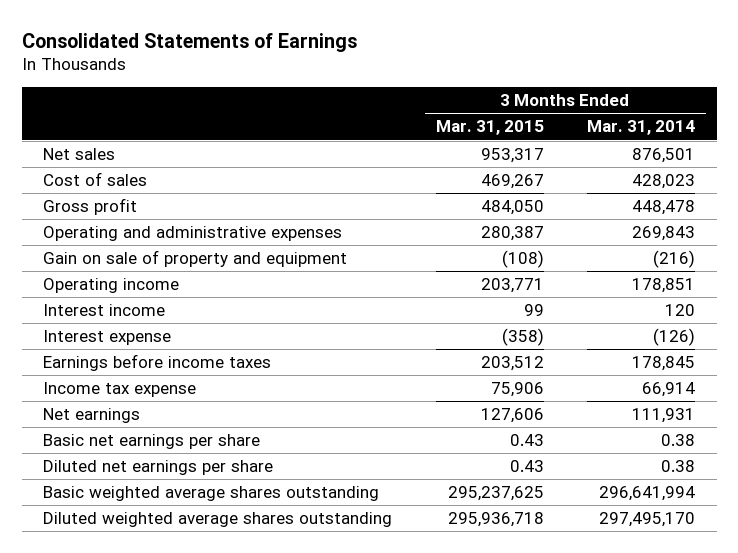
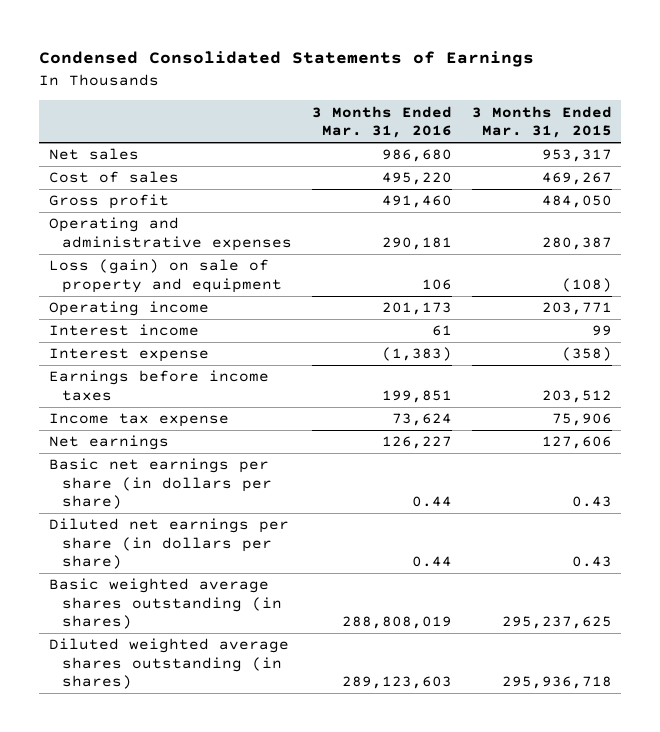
[21,32,357,52] Consolidated Statements of Earnings -> [38,51,534,68] Condensed Consolidated Statements of Earnings
[587,120,696,136] Mar. 31, 2014 -> none
none -> [312,105,453,139] 3 Months Ended Mar. 31, 2016
[43,250,348,268] Gain on sale of property and equipment -> [48,259,283,293] Loss (gain) on sale of property and equipment
[43,434,261,450] Basic net earnings per share -> [48,458,273,510] Basic net earnings per share (in dollars per share)
[43,460,274,476] Diluted net earnings per share -> [48,518,289,570] Diluted net earnings per share (in dollars per share)
[43,486,380,502] Basic weighted average shares outstanding -> [48,578,283,630] Basic weighted average shares outstanding (in shares)
[43,512,393,528] Diluted weighted average shares outstanding -> [48,638,289,690] Diluted weighted average shares outstanding (in shares)

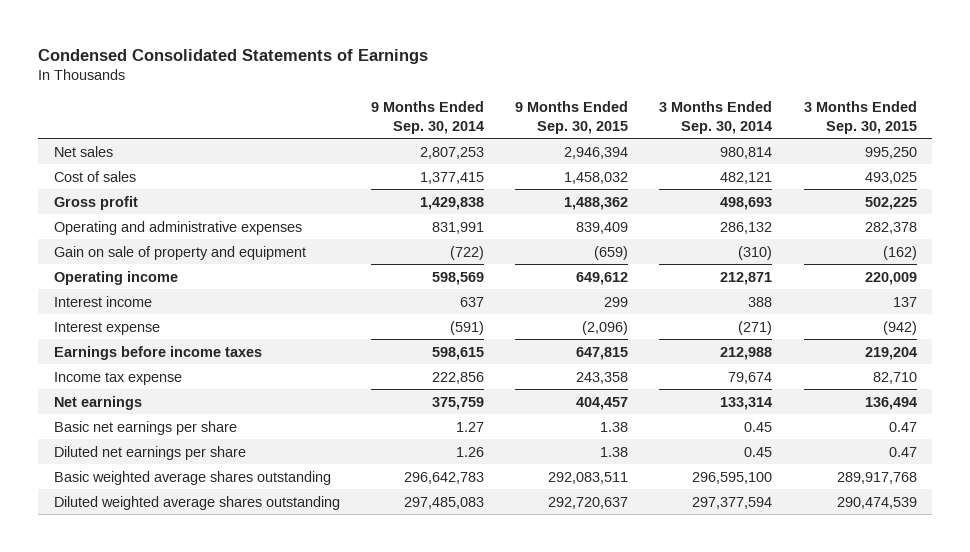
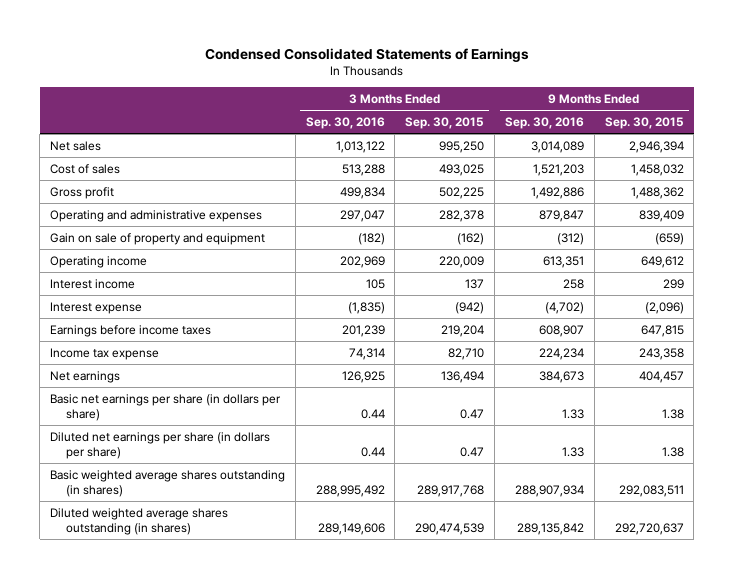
[370,101,484,134] 9 Months Ended Sep. 30, 2014 -> none
[659,101,773,134] 3 Months Ended Sep. 30, 2014 -> none
none -> [305,117,385,130] Sep. 30, 2016
none -> [504,117,584,130] Sep. 30, 2016
[53,420,237,435] Basic net earnings per share -> [49,393,281,421] Basic net earnings per share (in dollars per share)
[53,445,246,460] Diluted net earnings per share -> [49,431,270,459] Diluted net earnings per share (in dollars per share)
[53,470,331,485] Basic weighted average shares outstanding -> [49,469,285,497] Basic weighted average shares outstanding (in shares)
[53,495,340,510] Diluted weighted average shares outstanding -> [49,507,228,535] Diluted weighted average shares outstanding (in shares)

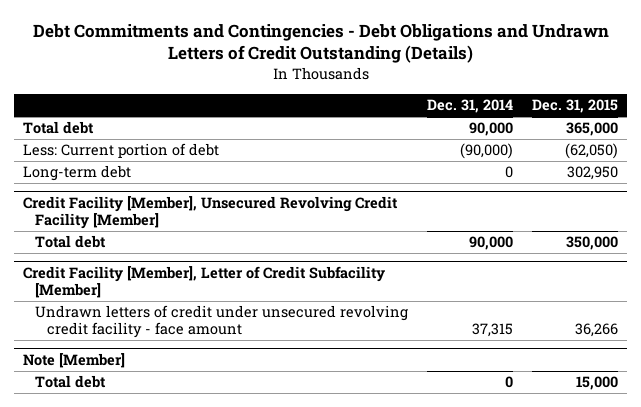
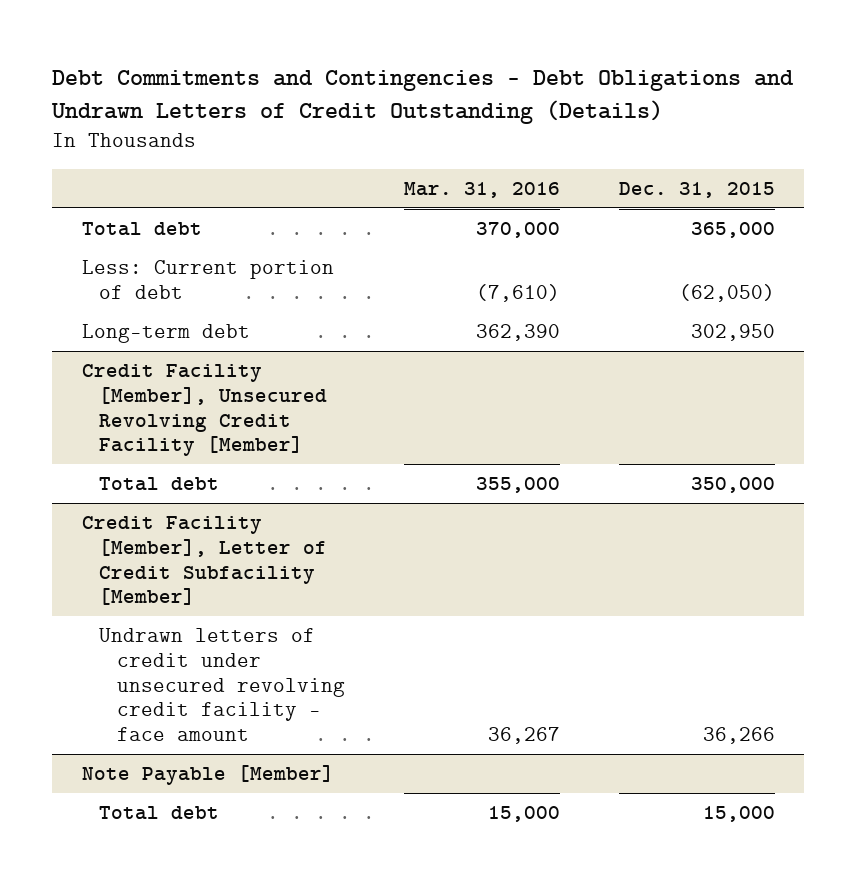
[426,99,513,114] Dec. 31, 2014 -> none
none -> [404,181,561,198] Mar. 31, 2016
[23,352,126,368] Note [Member] -> [81,765,334,786] Note Payable [Member]

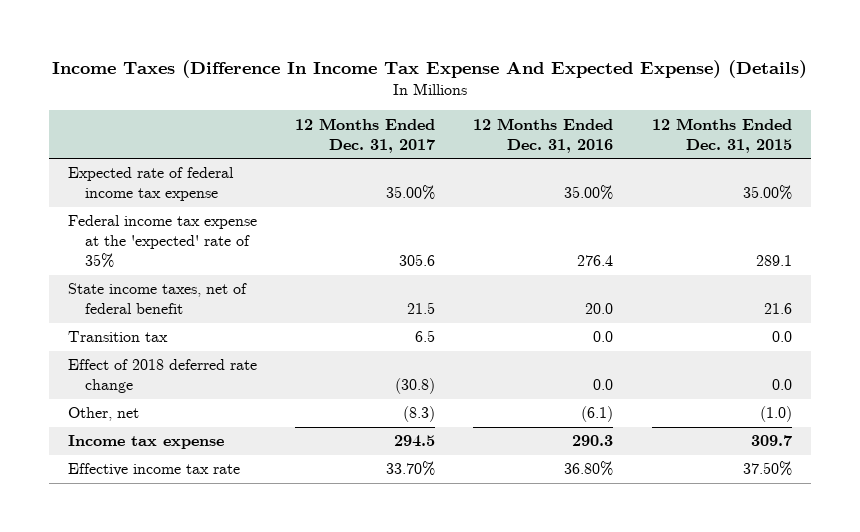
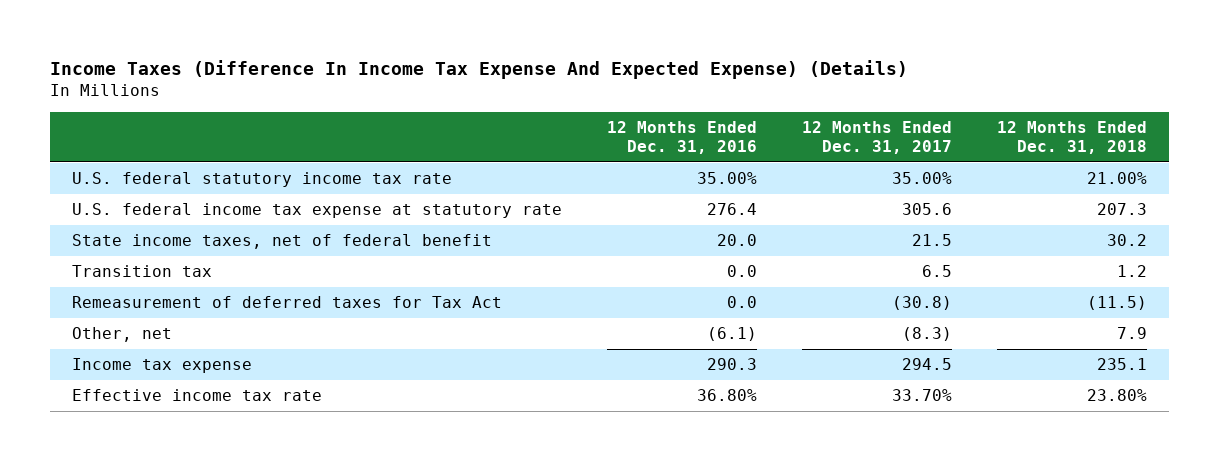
[651,117,792,153] 12 Months Ended Dec. 31, 2015 -> none
none -> [996,120,1147,155] 12 Months Ended Dec. 31, 2018
[68,167,235,202] Expected rate of federal income tax expense -> [72,172,453,188] U.S. federal statutory income tax rate
[68,215,258,269] Federal income tax expense at the 'expected' rate of 35% -> [72,203,563,219] U.S. federal income tax expense at statutory rate
[68,359,258,394] Effect of 2018 deferred rate change -> [72,296,503,309] Remeasurement of deferred taxes for Tax Act

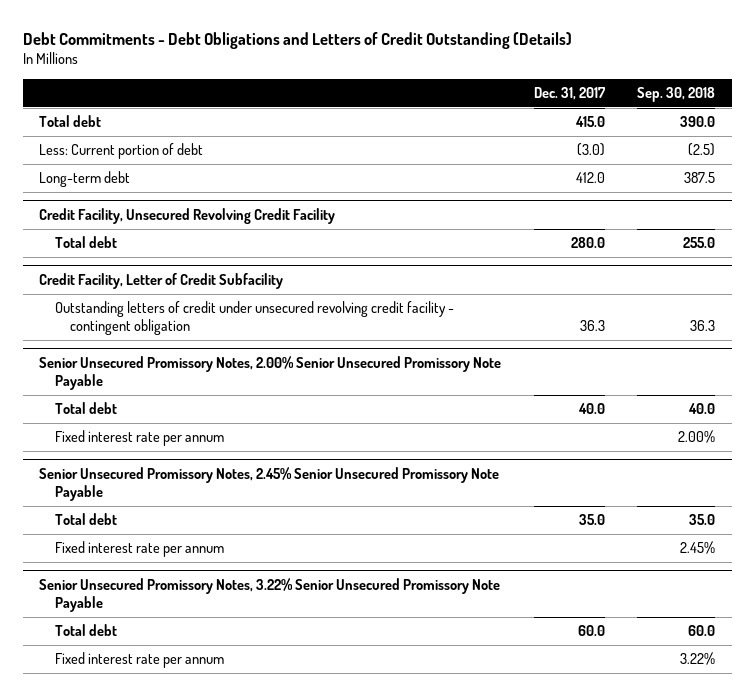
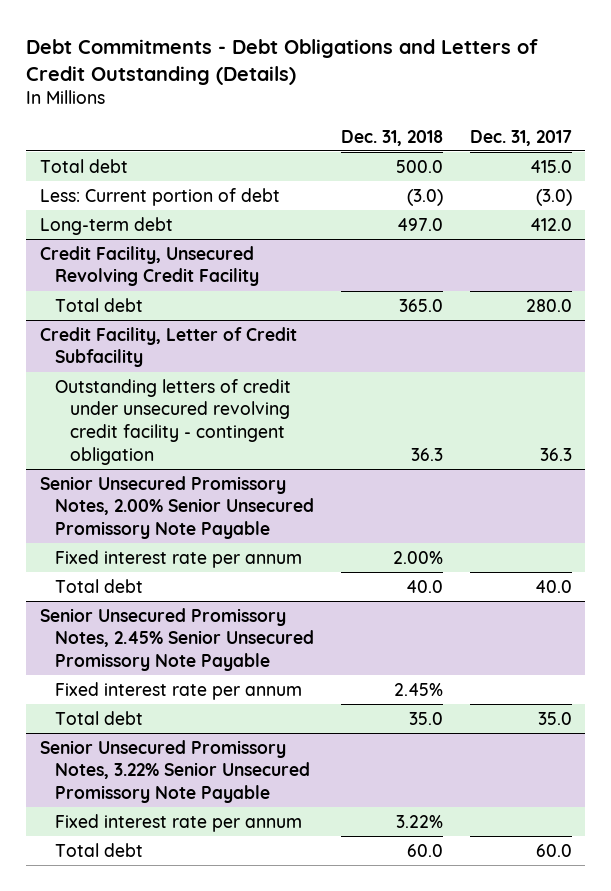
[637,86,716,102] Sep. 30, 2018 -> none
none -> [340,129,443,146] Dec. 31, 2018
[54,402,117,415] Total debt -> [54,578,143,593] Total debt
[54,513,117,526] Total debt -> [54,710,143,725] Total debt
[54,624,117,637] Total debt -> [54,842,143,857] Total debt

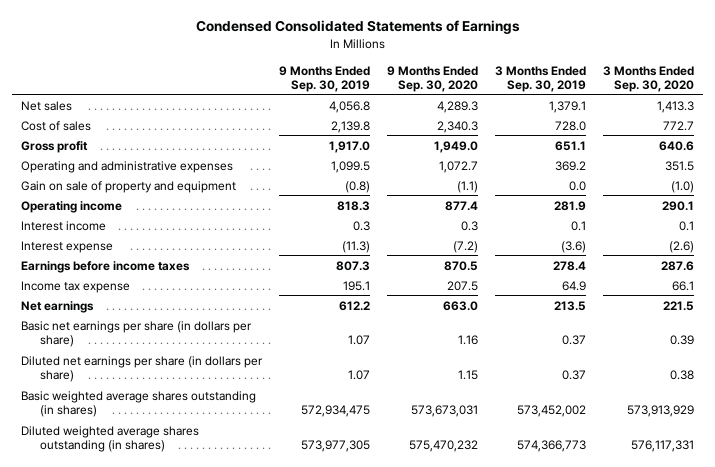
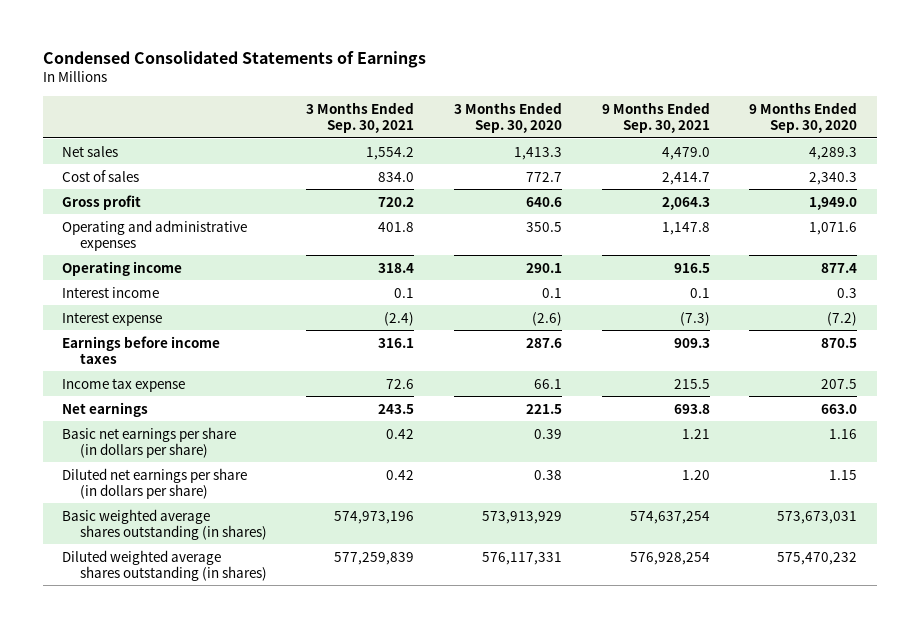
[279,65,371,92] 9 Months Ended Sep. 30, 2019 -> none
[495,65,587,92] 3 Months Ended Sep. 30, 2019 -> none
none -> [306,101,415,134] 3 Months Ended Sep. 30, 2021
none -> [601,101,710,134] 9 Months Ended Sep. 30, 2021
[20,180,236,193] Gain on sale of property and equipment -> none
[439,160,479,173] 1,072.7 -> [809,221,858,235] 1,071.6
[665,160,695,171] 351.5 -> [526,221,563,232] 350.5

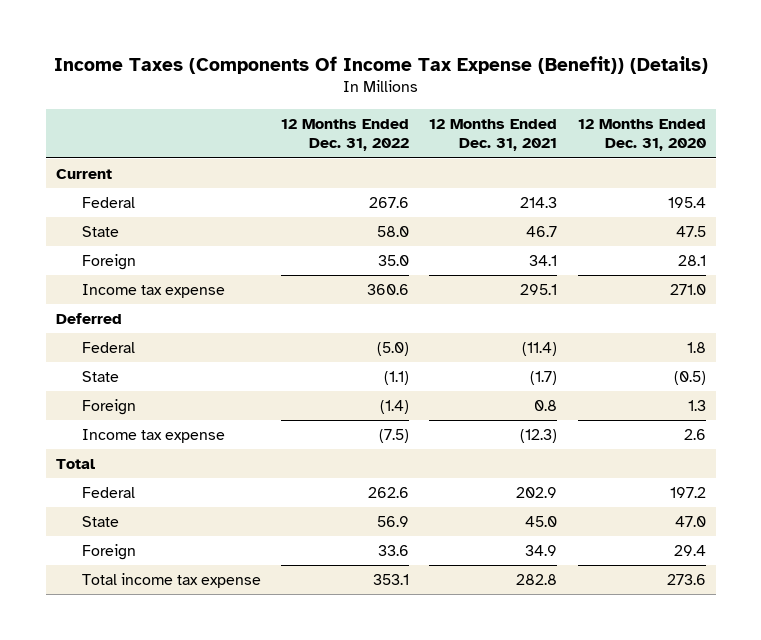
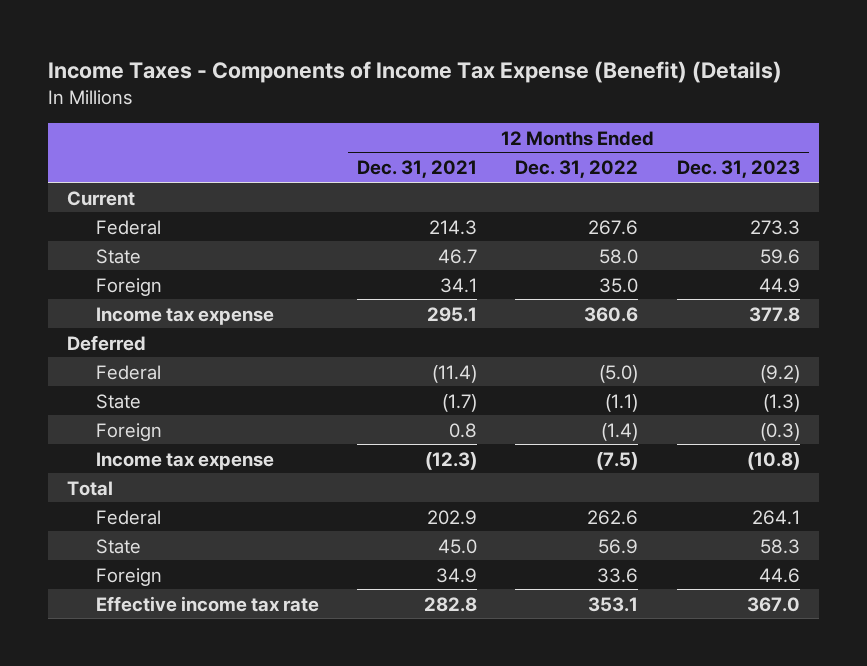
[53,55,708,74] Income Taxes (Components Of Income Tax Expense (Benefit)) (Details) -> [48,61,783,84] Income Taxes - Components of Income Tax Expense (Benefit) (Details)
[577,118,706,152] 12 Months Ended Dec. 31, 2020 -> none
none -> [676,160,800,179] Dec. 31, 2023
[81,573,261,589] Total income tax expense -> [96,595,320,612] Effective income tax rate

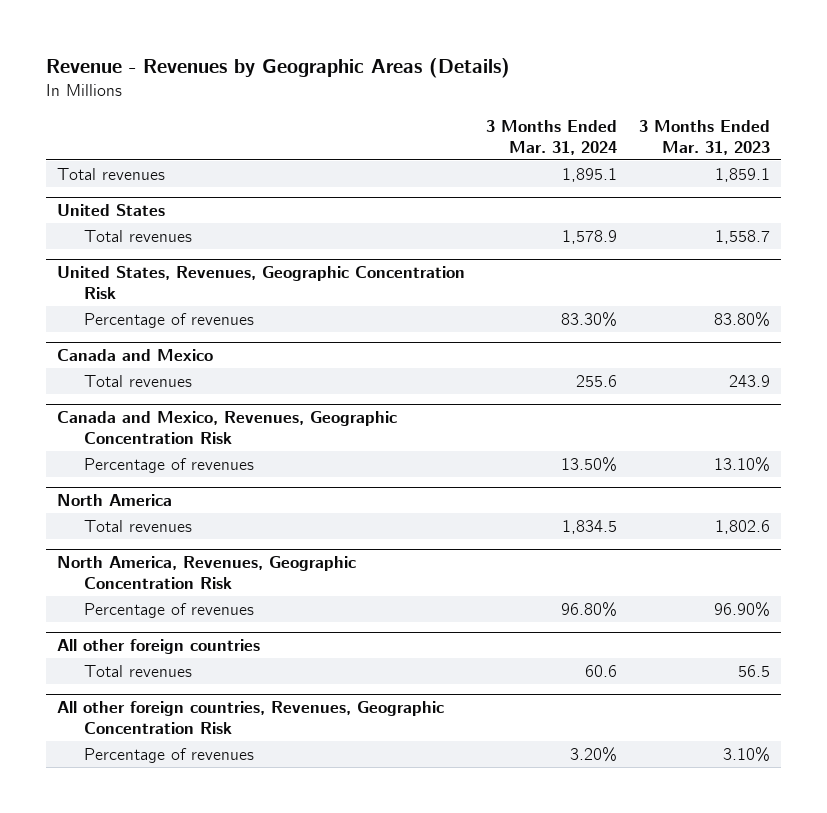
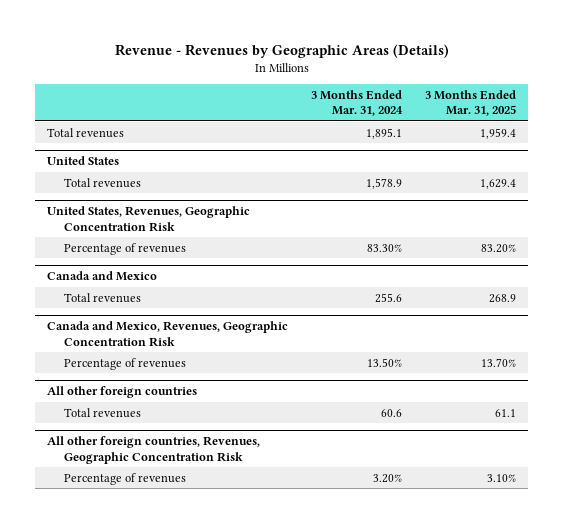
[639,119,771,155] 3 Months Ended Mar. 31, 2023 -> none
none -> [425,89,517,117] 3 Months Ended Mar. 31, 2025
[56,494,172,507] North America -> none
[83,519,192,532] Total revenues -> none
[56,556,356,590] North America, Revenues, Geographic Concentration Risk -> none
[83,602,254,618] Percentage of revenues -> none

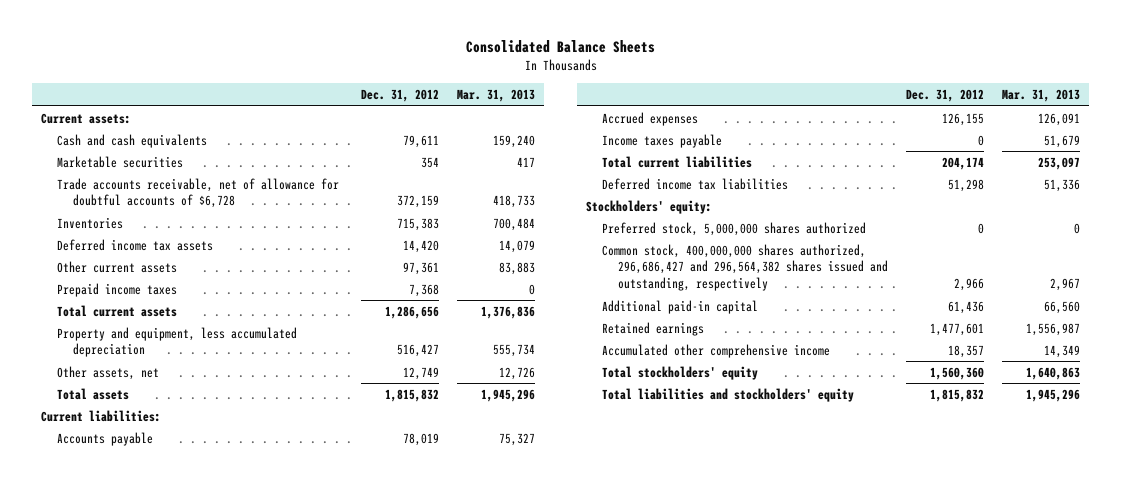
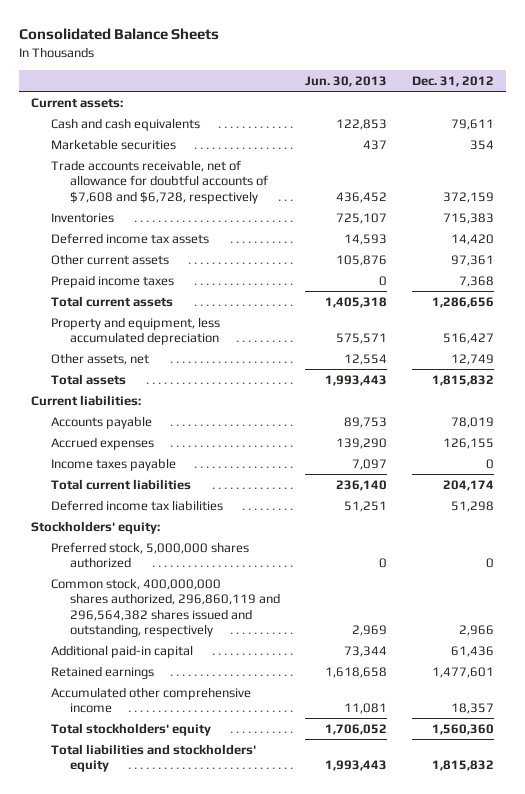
[457,89,536,103] Mar. 31, 2013 -> none
none -> [305,75,388,87] Jun. 30, 2013
[56,177,339,209] Trade accounts receivable, net of allowance for doubtful accounts of $6,728 -> [50,159,269,204] Trade accounts receivable, net of allowance for doubtful accounts of $7,608 and $6,728, respectively
[602,243,889,292] Common stock, 400,000,000 shares authorized, 296,686,427 and 296,564,382 shares issued and outstanding, respectively -> [50,577,281,638] Common stock, 400,000,000 shares authorized, 296,860,119 and 296,564,382 shares issued and outstanding, respectively

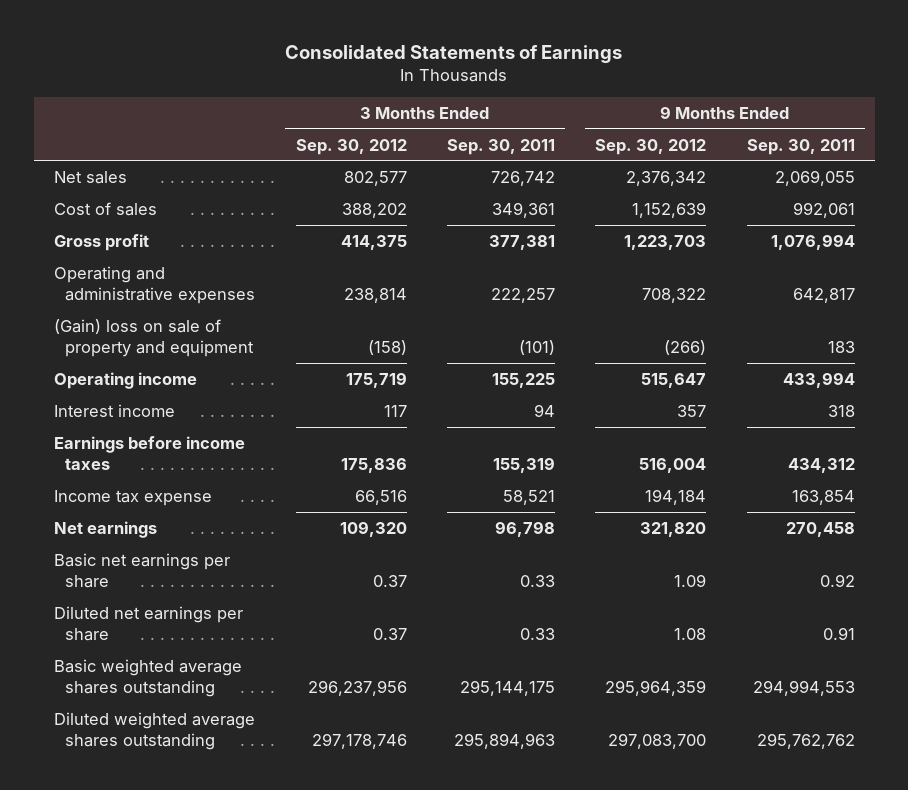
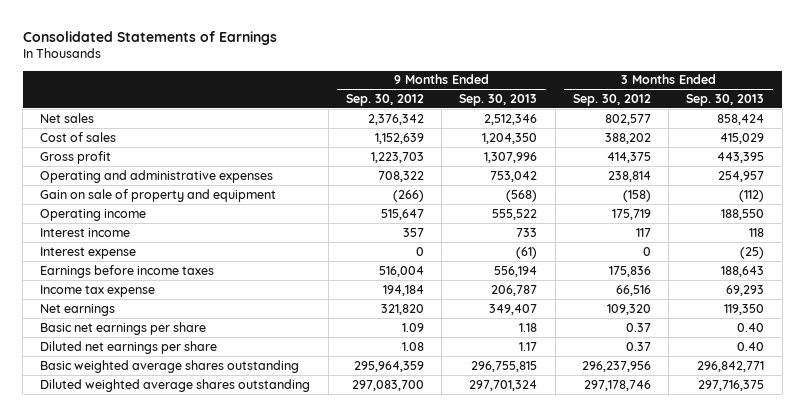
[446,138,555,155] Sep. 30, 2011 -> none
[746,138,855,155] Sep. 30, 2011 -> none
none -> [459,93,538,106] Sep. 30, 2013
none -> [686,93,765,106] Sep. 30, 2013
[53,318,255,357] (Gain) loss on sale of property and equipment -> [40,188,277,202] Gain on sale of property and equipment
none -> [40,246,137,259] Interest expense

